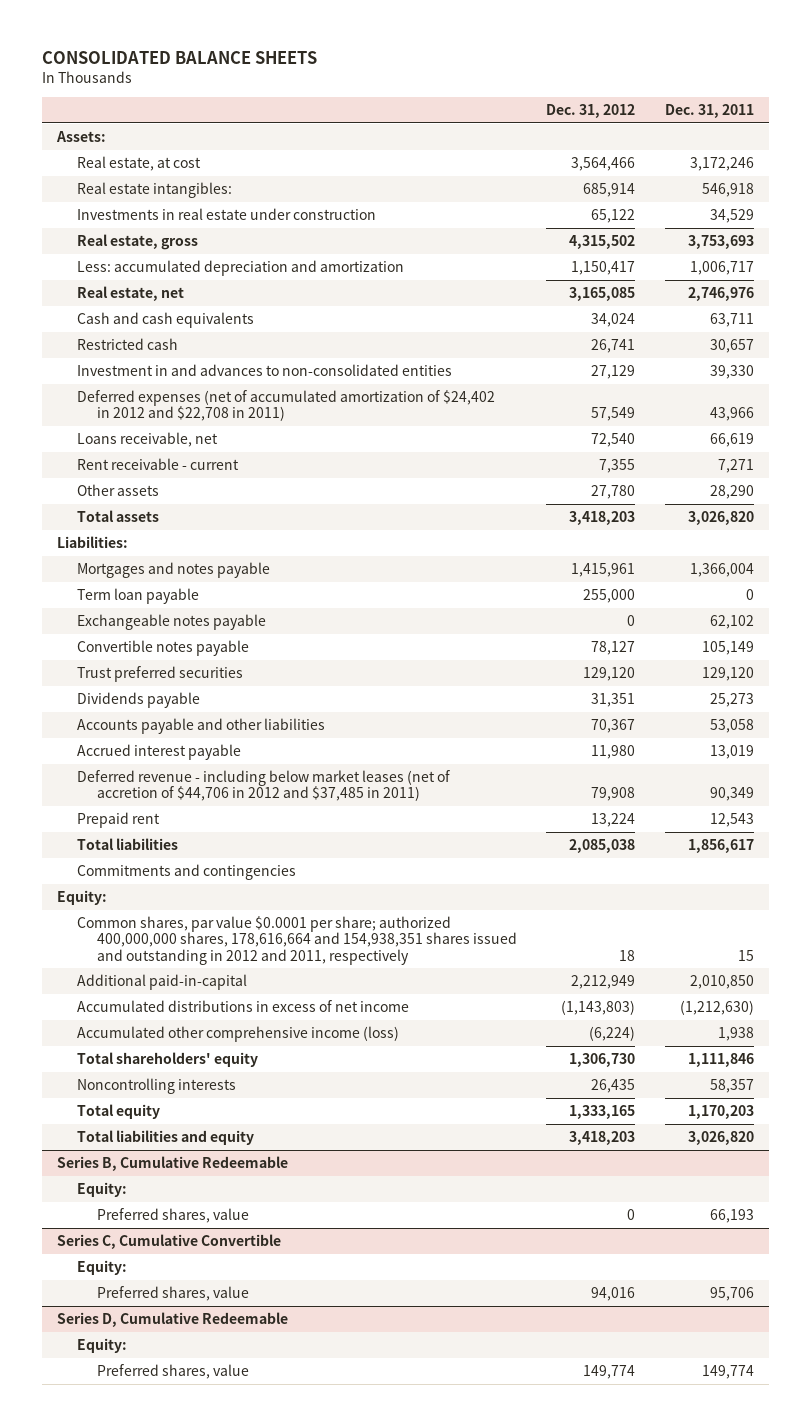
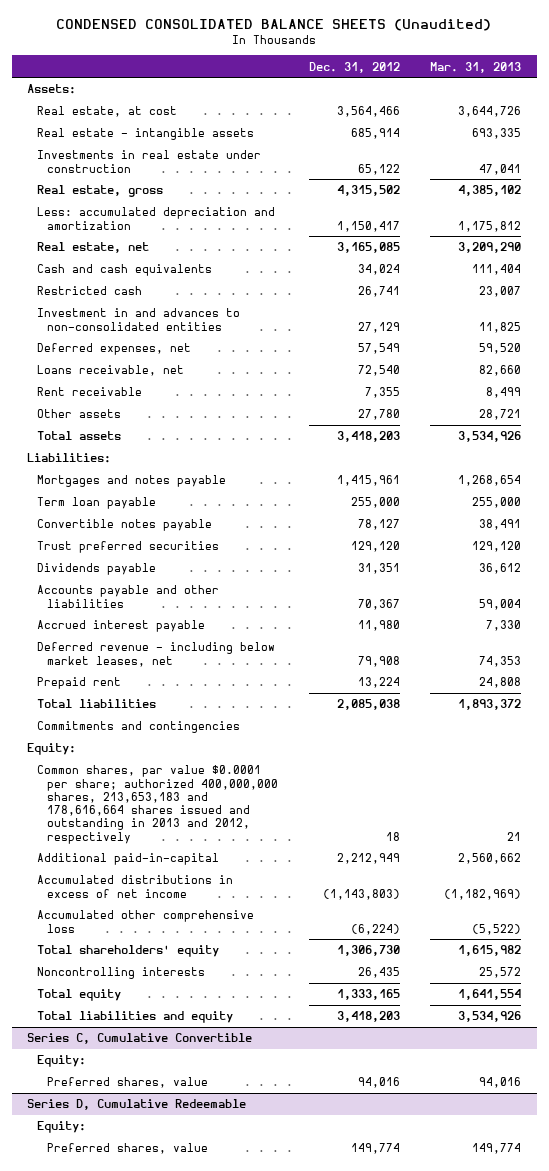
[41,50,317,64] CONSOLIDATED BALANCE SHEETS -> [56,18,492,31] CONDENSED CONSOLIDATED BALANCE SHEETS (Unaudited)
[664,104,754,119] Dec. 31, 2011 -> none
none -> [430,61,522,73] Mar. 31, 2013
[76,181,232,198] Real estate intangibles: -> [37,128,255,141] Real estate - intangible assets
[76,389,495,422] Deferred expenses (net of accumulated amortization of $24,402 in 2012 and $22,708 in 2011) -> [37,343,192,356] Deferred expenses, net
[76,457,239,470] Rent receivable - current -> [37,387,143,397] Rent receivable
[76,613,266,630] Exchangeable notes payable -> none
[76,769,450,802] Deferred revenue - including below market leases (net of accretion of $44,706 in 2012 and $37,485 in 2011) -> [37,642,276,667] Deferred revenue - including below market leases, net
[76,915,517,965] Common shares, par value $0.0001 per share; authorized 400,000,000 shares, 178,616,664 and 154,938,351 shares issued and outstanding in 2012 and 2011, respectively -> [37,765,278,844] Common shares, par value $0.0001 per share; authorized 400,000,000 shares, 213,653,183 and 178,616,664 shares issued and outstanding in 2013 and 2012, respectively
[76,1025,399,1042] Accumulated other comprehensive income (loss) -> [37,910,255,933] Accumulated other comprehensive loss
[56,1155,288,1171] Series B, Cumulative Redeemable -> none
[76,1181,127,1197] Equity: -> none
[96,1207,249,1223] Preferred shares, value -> none

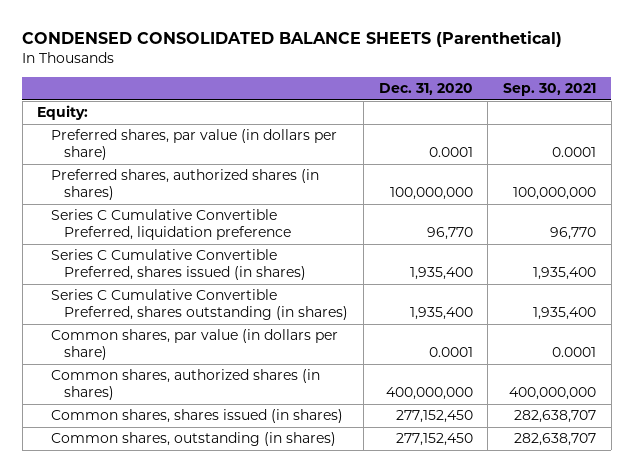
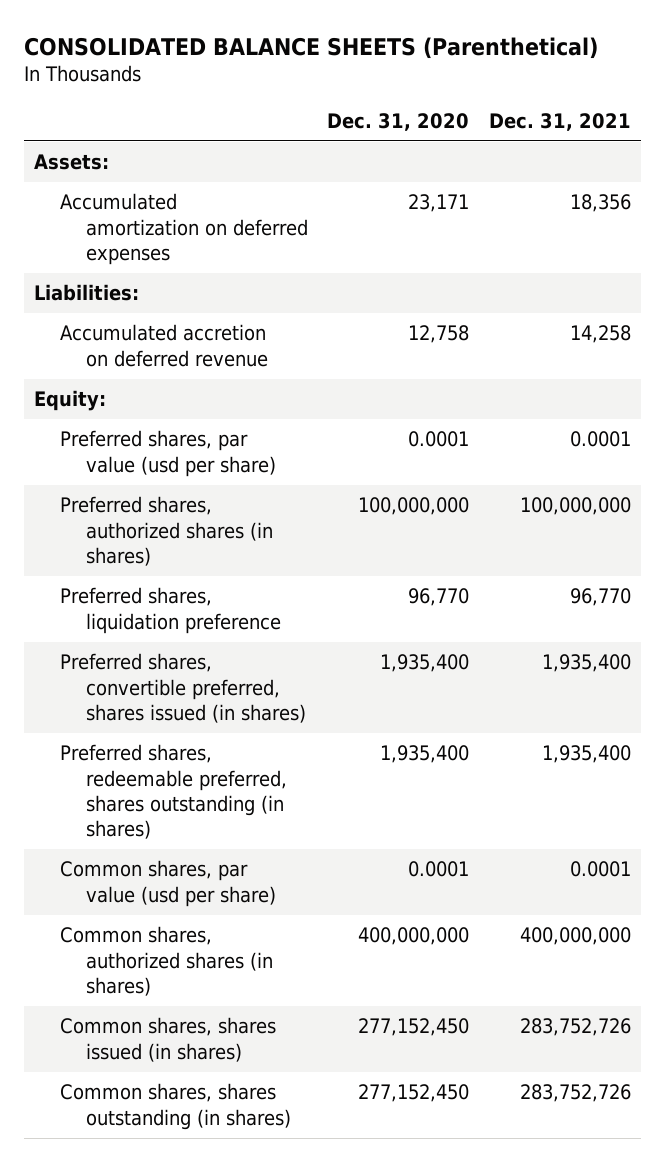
[22,30,563,47] CONDENSED CONSOLIDATED BALANCE SHEETS (Parenthetical) -> [24,36,599,59] CONSOLIDATED BALANCE SHEETS (Parenthetical)
[503,83,597,97] Sep. 30, 2021 -> none
none -> [488,112,631,131] Dec. 31, 2021
none -> [34,154,110,171] Assets:
none -> [59,193,308,265] Accumulated amortization on deferred expenses
none -> [34,284,140,302] Liabilities:
none -> [59,324,268,367] Accumulated accretion on deferred revenue
[50,129,337,161] Preferred shares, par value (in dollars per share) -> [59,430,276,477] Preferred shares, par value (usd per share)
[50,209,292,241] Series C Cumulative Convertible Preferred, liquidation preference -> [59,587,281,634] Preferred shares, liquidation preference
[50,249,307,281] Series C Cumulative Convertible Preferred, shares issued (in shares) -> [59,653,306,723] Preferred shares, convertible preferred, shares issued (in shares)
[50,289,349,321] Series C Cumulative Convertible Preferred, shares outstanding (in shares) -> [59,744,287,840] Preferred shares, redeemable preferred, shares outstanding (in shares)
[50,329,338,361] Common shares, par value (in dollars per share) -> [59,860,276,907] Common shares, par value (usd per share)
[50,432,336,447] Common shares, outstanding (in shares) -> [59,1083,291,1130] Common shares, shares outstanding (in shares)

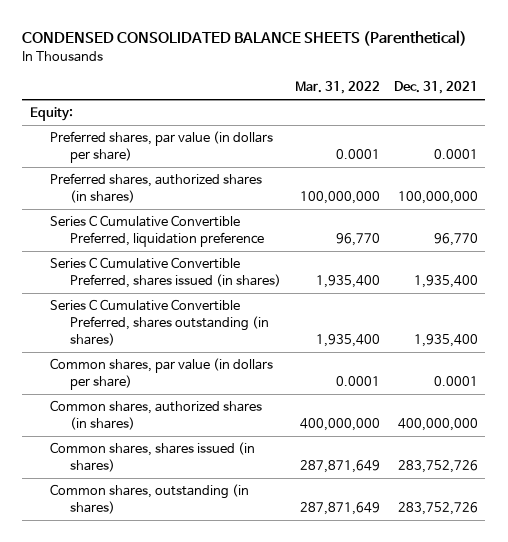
[24,36,599,59] CONSOLIDATED BALANCE SHEETS (Parenthetical) -> [22,30,468,47] CONDENSED CONSOLIDATED BALANCE SHEETS (Parenthetical)
[327,112,470,131] Dec. 31, 2020 -> none
none -> [295,81,381,95] Mar. 31, 2022
[34,154,110,171] Assets: -> none
[59,193,308,265] Accumulated amortization on deferred expenses -> none
[34,284,140,302] Liabilities: -> none
[59,324,268,367] Accumulated accretion on deferred revenue -> none
[59,430,276,477] Preferred shares, par value (usd per share) -> [49,131,273,164] Preferred shares, par value (in dollars per share)
[59,587,281,634] Preferred shares, liquidation preference -> [49,215,265,248] Series C Cumulative Convertible Preferred, liquidation preference
[59,653,306,723] Preferred shares, convertible preferred, shares issued (in shares) -> [49,257,282,289] Series C Cumulative Convertible Preferred, shares issued (in shares)
[59,744,287,840] Preferred shares, redeemable preferred, shares outstanding (in shares) -> [49,299,270,347] Series C Cumulative Convertible Preferred, shares outstanding (in shares)
[59,860,276,907] Common shares, par value (usd per share) -> [49,358,273,391] Common shares, par value (in dollars per share)
[59,1083,291,1130] Common shares, shares outstanding (in shares) -> [49,484,249,515] Common shares, outstanding (in shares)

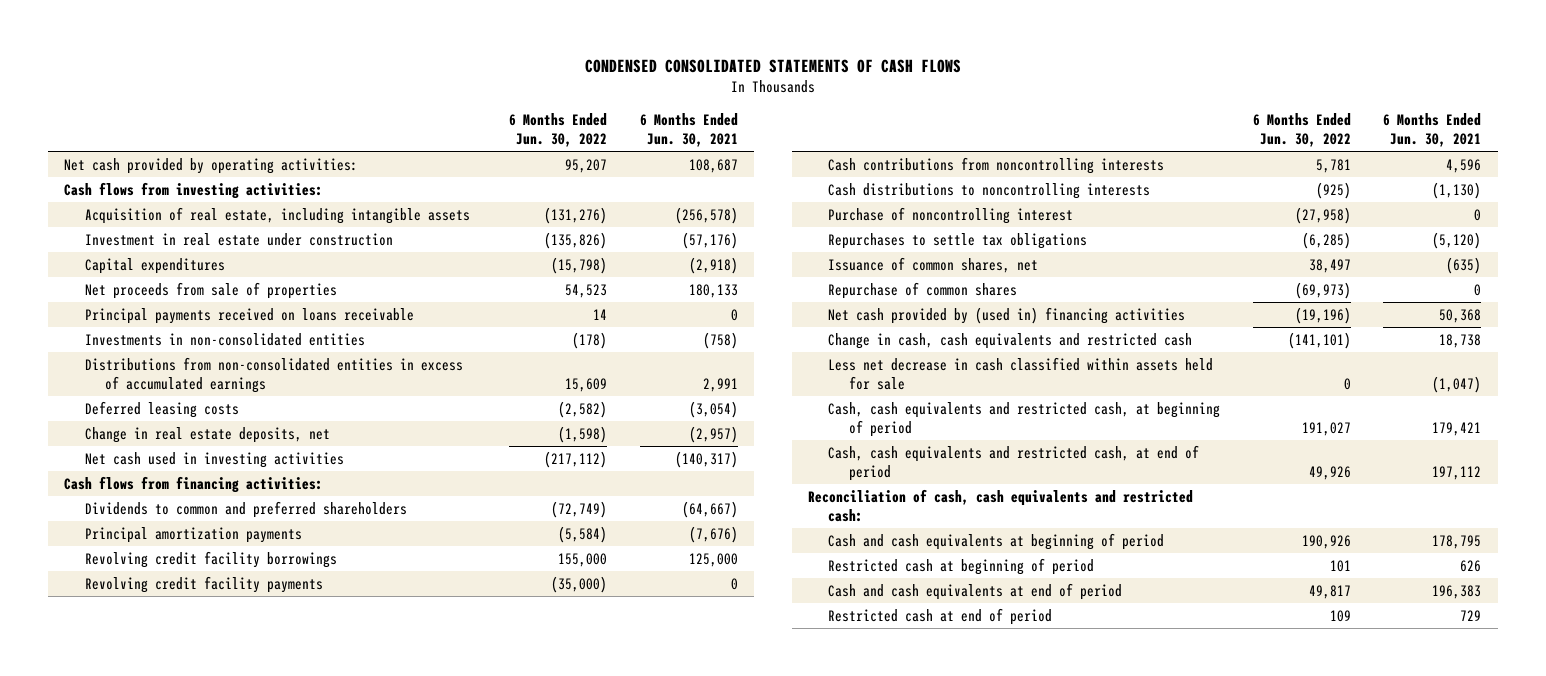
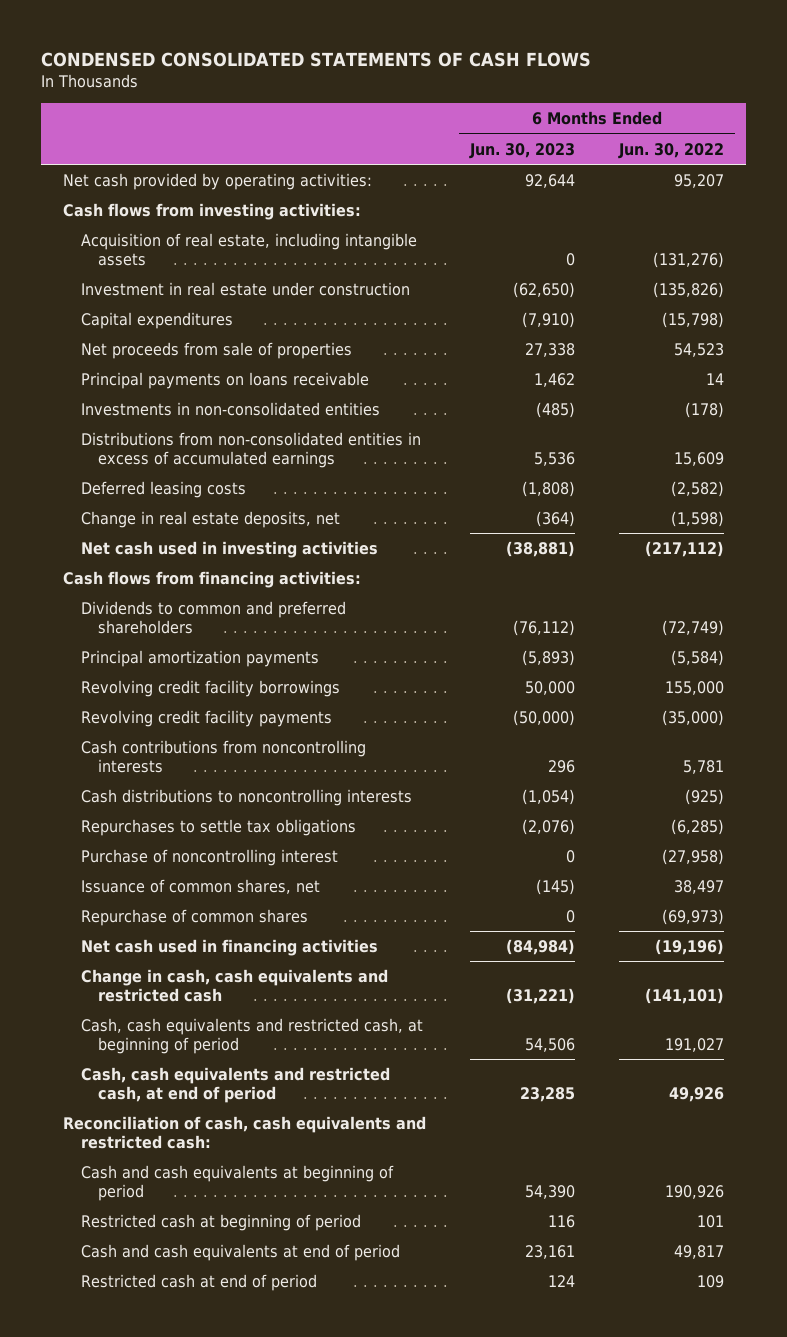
[639,112,738,147] 6 Months Ended Jun. 30, 2021 -> none
none -> [469,142,576,159] Jun. 30, 2023
[84,307,414,324] Principal payments received on loans receivable -> [80,371,369,389] Principal payments on loans receivable
[828,206,1074,224] Purchase of noncontrolling interest -> [80,848,338,866] Purchase of noncontrolling interest
[828,306,1186,324] Net cash provided by (used in) financing activities -> [80,938,378,956] Net cash used in financing activities
[828,356,1214,390] Less net decrease in cash classified within assets held for sale -> none

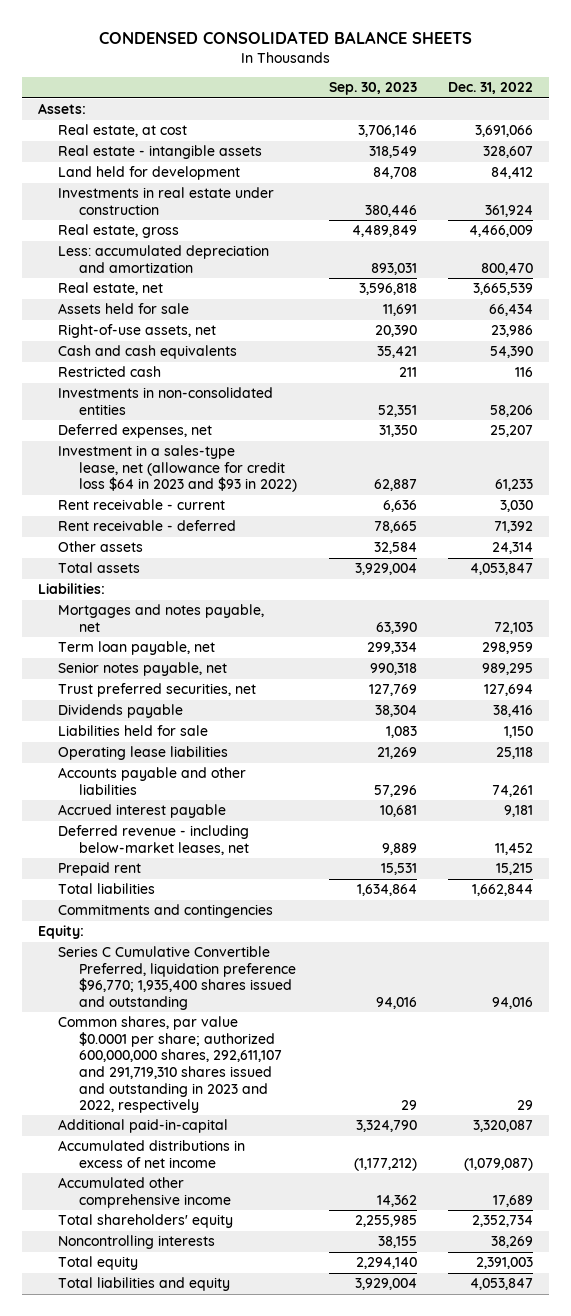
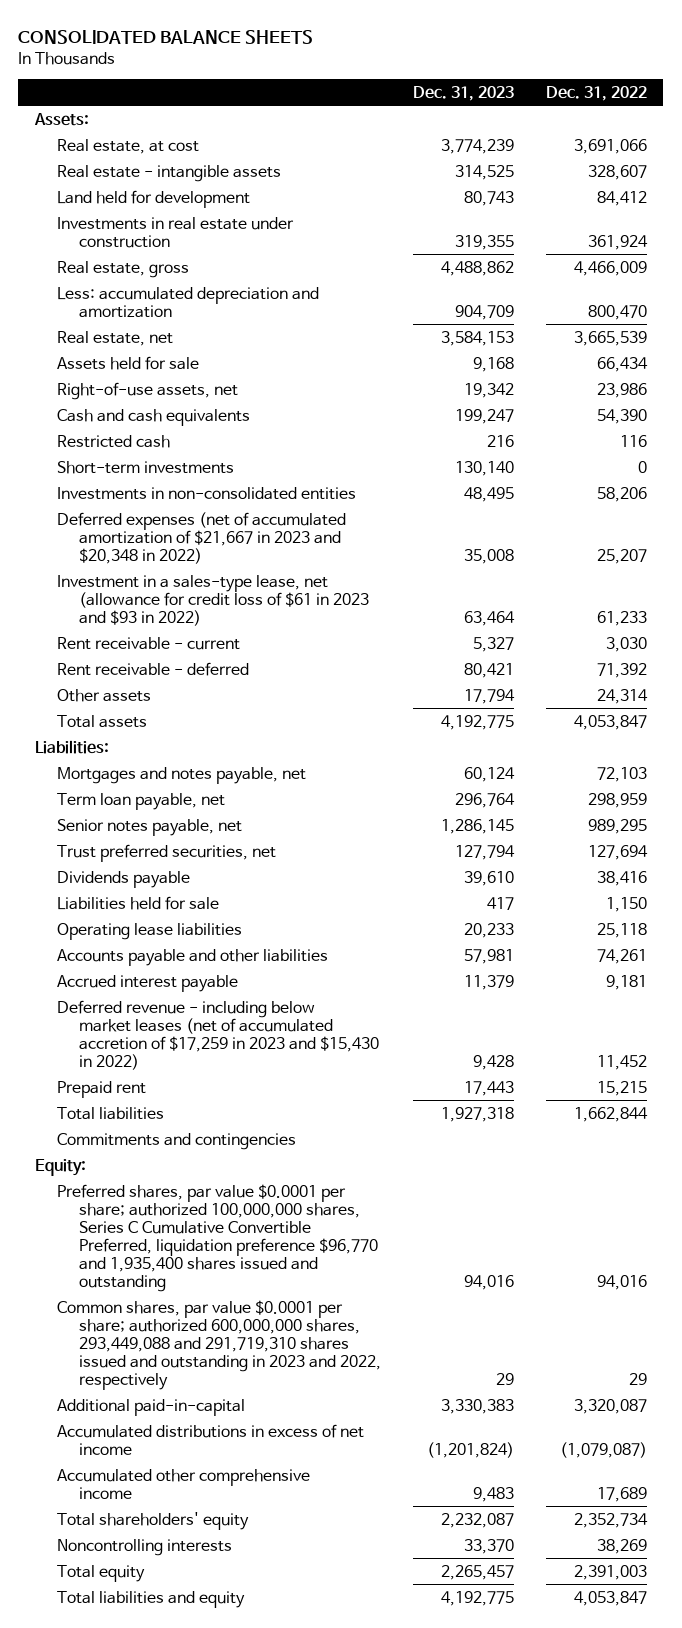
[98,30,472,44] CONDENSED CONSOLIDATED BALANCE SHEETS -> [18,29,314,44] CONSOLIDATED BALANCE SHEETS
[328,82,417,96] Sep. 30, 2023 -> none
none -> [413,85,515,101] Dec. 31, 2023
none -> [56,460,234,474] Short-term investments
[58,424,213,439] Deferred expenses, net -> [56,511,346,564] Deferred expenses (net of accumulated amortization of $21,667 in 2023 and $20,348 in 2022)
[58,445,298,493] Investment in a sales-type lease, net (allowance for credit loss $64 in 2023 and $93 in 2022) -> [56,574,369,626] Investment in a sales-type lease, net (allowance for credit loss of $61 in 2023 and $93 in 2022)
[58,825,250,855] Deferred revenue - including below-market leases, net -> [56,999,379,1070] Deferred revenue - including below market leases (net of accumulated accretion of $17,259 in 2023 and $15,430 in 2022)
[58,946,297,1011] Series C Cumulative Convertible Preferred, liquidation preference $96,770; 1,935,400 shares issued and outstanding -> [56,1183,378,1292] Preferred shares, par value $0.0001 per share; authorized 100,000,000 shares, Series C Cumulative Convertible Preferred, liquidation preference $96,770 and 1,935,400 shares issued and outstanding
[58,1016,283,1114] Common shares, par value $0.0001 per share; authorized 600,000,000 shares, 292,611,107 and 291,719,310 shares issued and outstanding in 2023 and 2022, respectively -> [56,1299,381,1390] Common shares, par value $0.0001 per share; authorized 600,000,000 shares, 293,449,088 and 291,719,310 shares issued and outstanding in 2023 and 2022, respectively

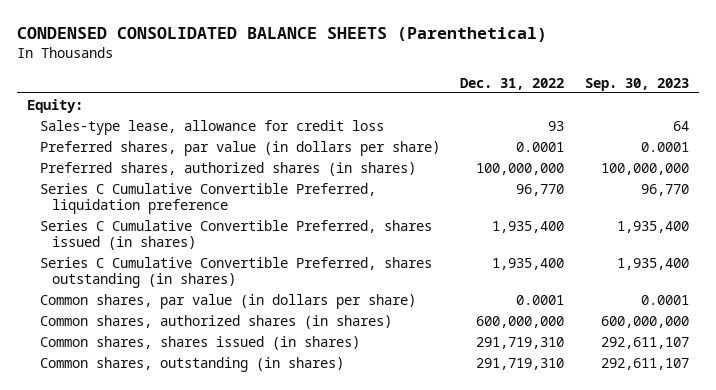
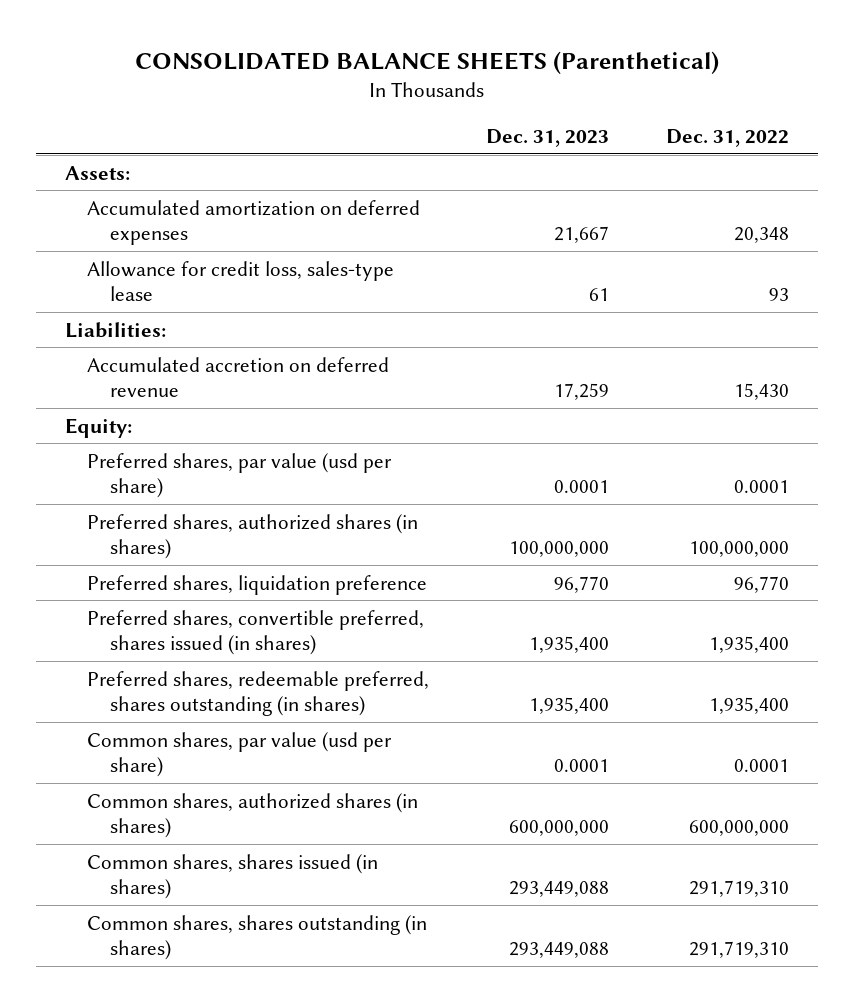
[16,26,547,42] CONDENSED CONSOLIDATED BALANCE SHEETS (Parenthetical) -> [134,50,719,74] CONSOLIDATED BALANCE SHEETS (Parenthetical)
[584,77,689,91] Sep. 30, 2023 -> none
none -> [486,129,610,148] Dec. 31, 2023
none -> [64,165,130,180] Assets:
none -> [87,199,421,246] Accumulated amortization on deferred expenses
none -> [87,260,395,302] Allowance for credit loss, sales-type lease
none -> [64,321,166,338] Liabilities:
none -> [87,356,390,398] Accumulated accretion on deferred revenue
[39,119,384,135] Sales-type lease, allowance for credit loss -> none
[39,140,440,156] Preferred shares, par value (in dollars per share) -> [87,452,393,499] Preferred shares, par value (usd per share)
[39,182,376,214] Series C Cumulative Convertible Preferred, liquidation preference -> [87,574,428,595] Preferred shares, liquidation preference
[39,219,432,250] Series C Cumulative Convertible Preferred, shares issued (in shares) -> [87,609,425,656] Preferred shares, convertible preferred, shares issued (in shares)
[39,256,432,288] Series C Cumulative Convertible Preferred, shares outstanding (in shares) -> [87,670,430,717] Preferred shares, redeemable preferred, shares outstanding (in shares)
[39,293,416,309] Common shares, par value (in dollars per share) -> [87,731,393,778] Common shares, par value (usd per share)
[39,356,344,372] Common shares, outstanding (in shares) -> [87,914,428,961] Common shares, shares outstanding (in shares)

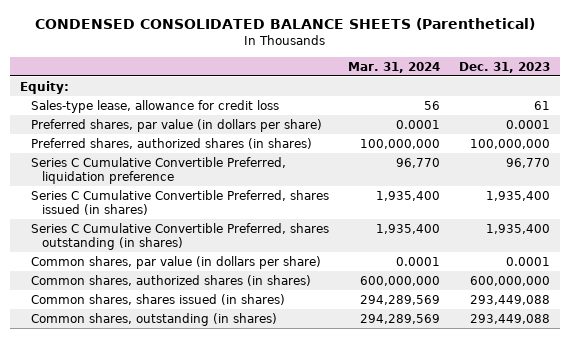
[134,50,719,74] CONSOLIDATED BALANCE SHEETS (Parenthetical) -> [35,17,536,30] CONDENSED CONSOLIDATED BALANCE SHEETS (Parenthetical)
[666,129,790,148] Dec. 31, 2022 -> none
none -> [348,61,441,73] Mar. 31, 2024
[64,165,130,180] Assets: -> none
[87,199,421,246] Accumulated amortization on deferred expenses -> none
[87,260,395,302] Allowance for credit loss, sales-type lease -> none
[64,321,166,338] Liabilities: -> none
[87,356,390,398] Accumulated accretion on deferred revenue -> none
none -> [30,99,279,113] Sales-type lease, allowance for credit loss
[87,452,393,499] Preferred shares, par value (usd per share) -> [30,118,322,132] Preferred shares, par value (in dollars per share)
[87,574,428,595] Preferred shares, liquidation preference -> [30,156,286,184] Series C Cumulative Convertible Preferred, liquidation preference
[87,609,425,656] Preferred shares, convertible preferred, shares issued (in shares) -> [30,189,329,215] Series C Cumulative Convertible Preferred, shares issued (in shares)
[87,670,430,717] Preferred shares, redeemable preferred, shares outstanding (in shares) -> [30,222,329,250] Series C Cumulative Convertible Preferred, shares outstanding (in shares)
[87,731,393,778] Common shares, par value (usd per share) -> [30,255,321,269] Common shares, par value (in dollars per share)
[87,914,428,961] Common shares, shares outstanding (in shares) -> [30,312,277,326] Common shares, outstanding (in shares)

